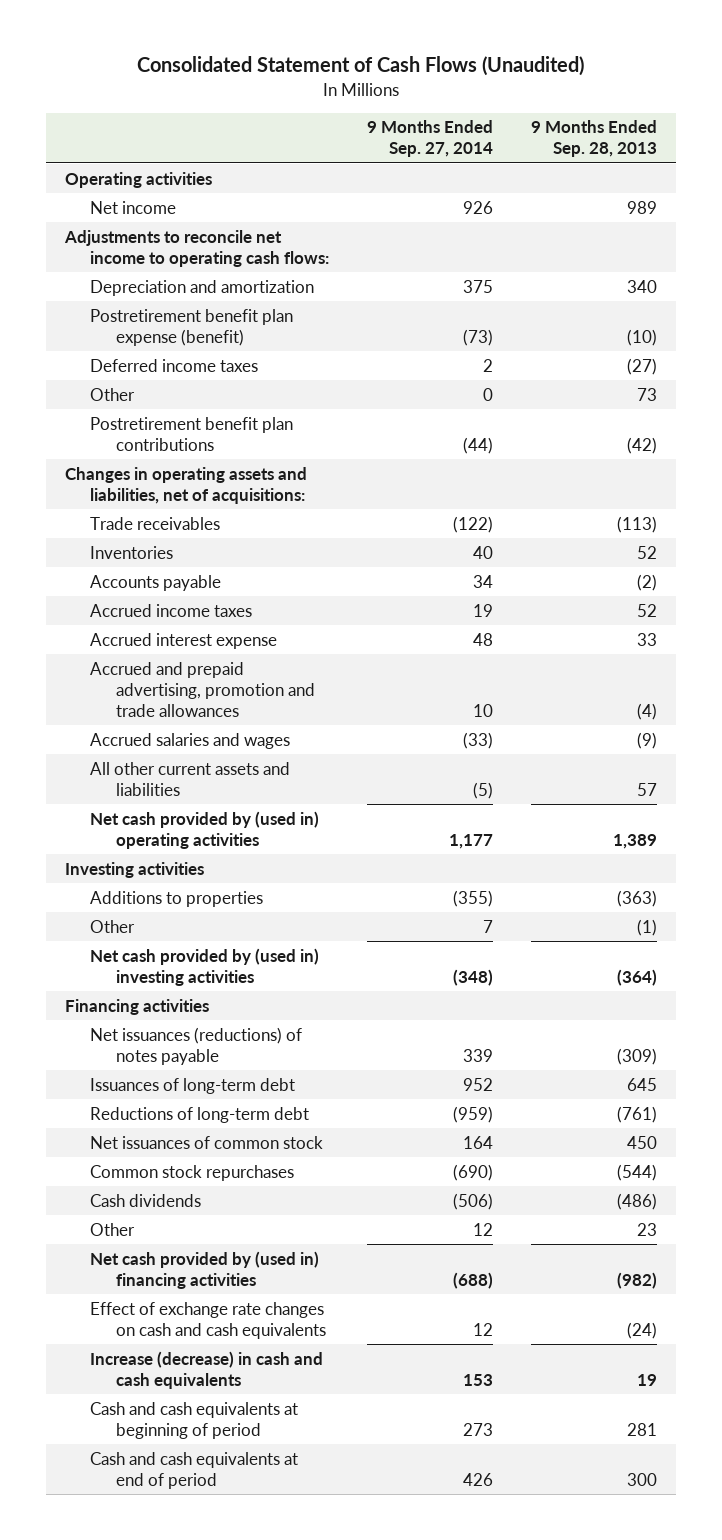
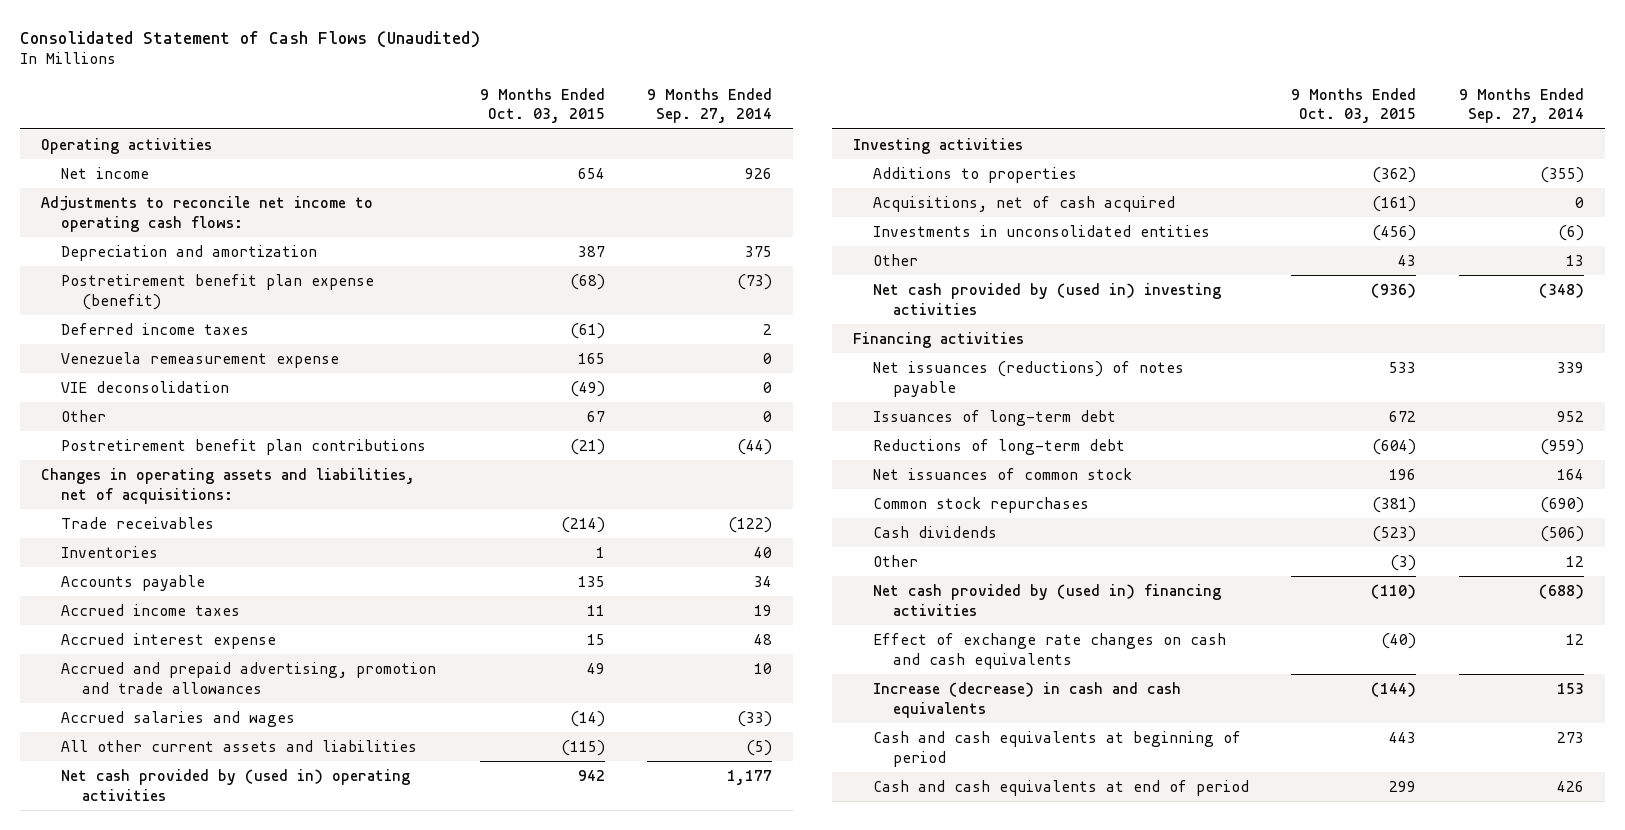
[531,120,658,158] 9 Months Ended Sep. 28, 2013 -> none
none -> [479,87,605,124] 9 Months Ended Oct. 03, 2015
none -> [61,351,340,368] Venezuela remeasurement expense
none -> [61,380,230,393] VIE deconsolidation
none -> [873,195,1176,212] Acquisitions, net of cash acquired
none -> [873,224,1211,237] Investments in unconsolidated entities
[483,919,494,933] 7 -> [1565,254,1584,266] 13

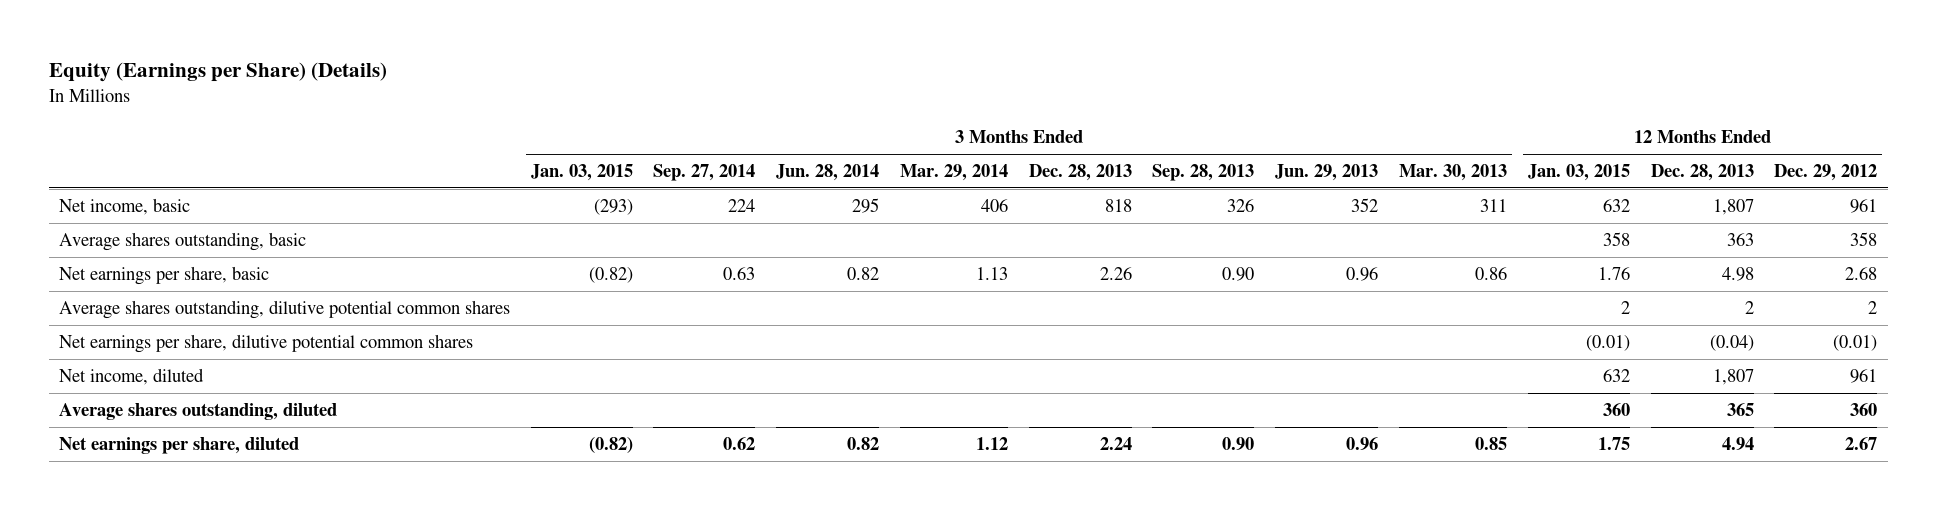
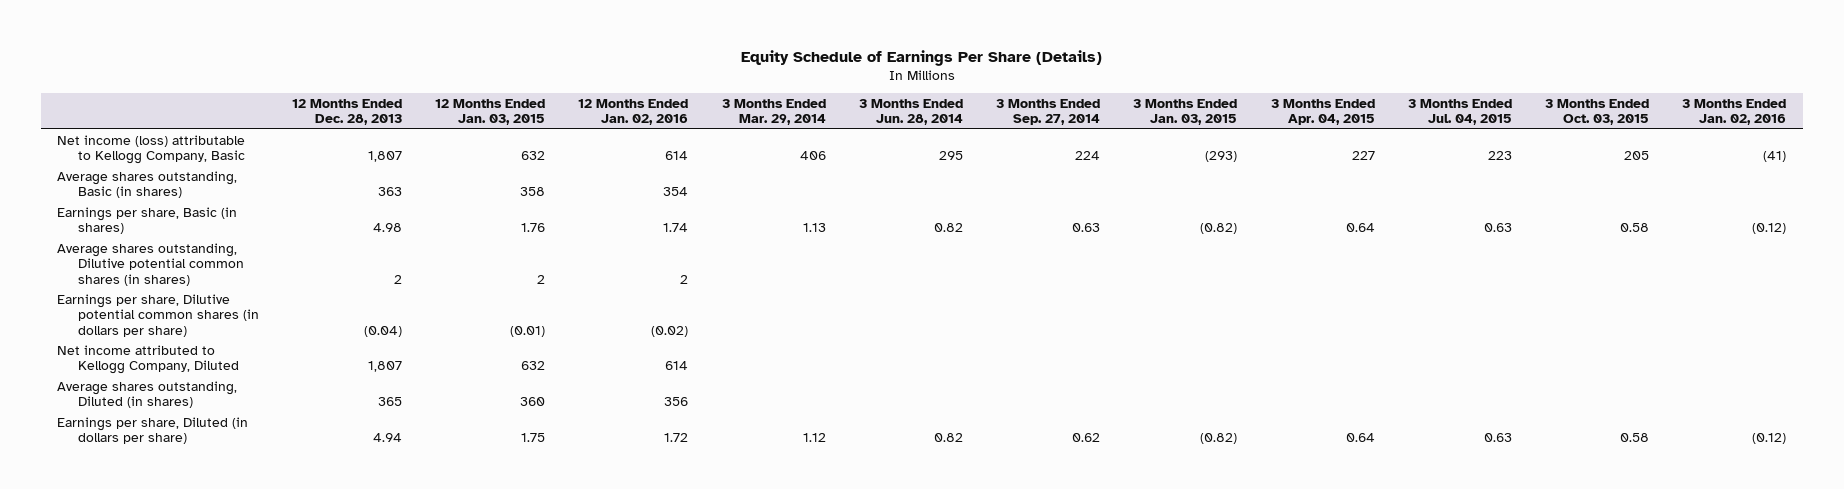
[48,62,387,83] Equity (Earnings per Share) (Details) -> [740,49,1102,66] Equity Schedule of Earnings Per Share (Details)
[1028,164,1132,182] Dec. 28, 2013 -> none
[1152,164,1255,182] Sep. 28, 2013 -> none
[1275,164,1379,182] Jun. 29, 2013 -> none
[1399,164,1508,182] Mar. 30, 2013 -> none
[1774,164,1878,182] Dec. 29, 2012 -> none
none -> [578,98,689,126] 12 Months Ended Jan. 02, 2016
none -> [1270,98,1375,126] 3 Months Ended Apr. 04, 2015
none -> [1407,98,1512,126] 3 Months Ended Jul. 04, 2015
none -> [1545,98,1650,126] 3 Months Ended Oct. 03, 2015
none -> [1682,98,1787,126] 3 Months Ended Jan. 02, 2016
[58,197,190,215] Net income, basic -> [57,134,246,165] Net income (loss) attributable to Kellogg Company, Basic
[58,231,306,251] Average shares outstanding, basic -> [57,170,238,199] Average shares outstanding, Basic (in shares)
[58,265,269,285] Net earnings per share, basic -> [57,206,238,235] Earnings per share, Basic (in shares)
[58,299,510,319] Average shares outstanding, dilutive potential common shares -> [57,242,244,286] Average shares outstanding, Dilutive potential common shares (in shares)
[58,333,473,353] Net earnings per share, dilutive potential common shares -> [57,293,259,337] Earnings per share, Dilutive potential common shares (in dollars per share)
[58,367,204,385] Net income, diluted -> [57,344,239,375] Net income attributed to Kellogg Company, Diluted
[58,402,337,420] Average shares outstanding, diluted -> [57,380,238,409] Average shares outstanding, Diluted (in shares)
[58,436,299,454] Net earnings per share, diluted -> [57,416,249,445] Earnings per share, Diluted (in dollars per share)

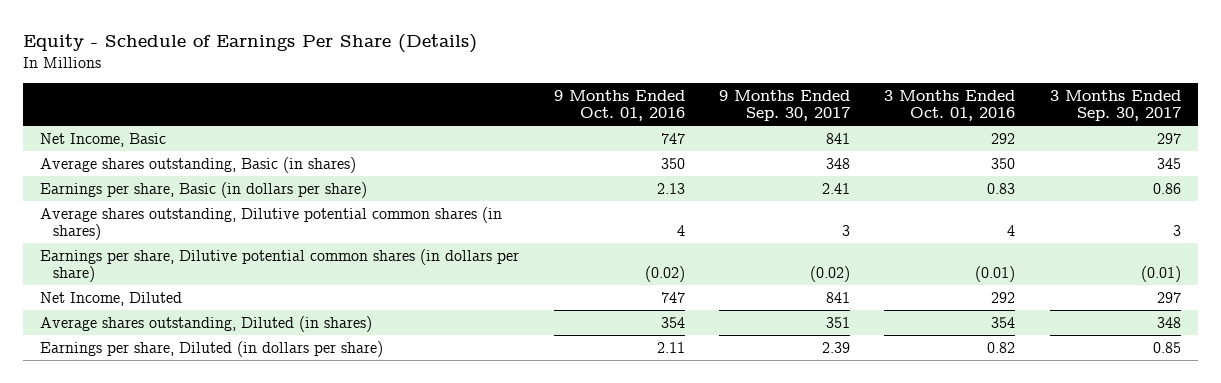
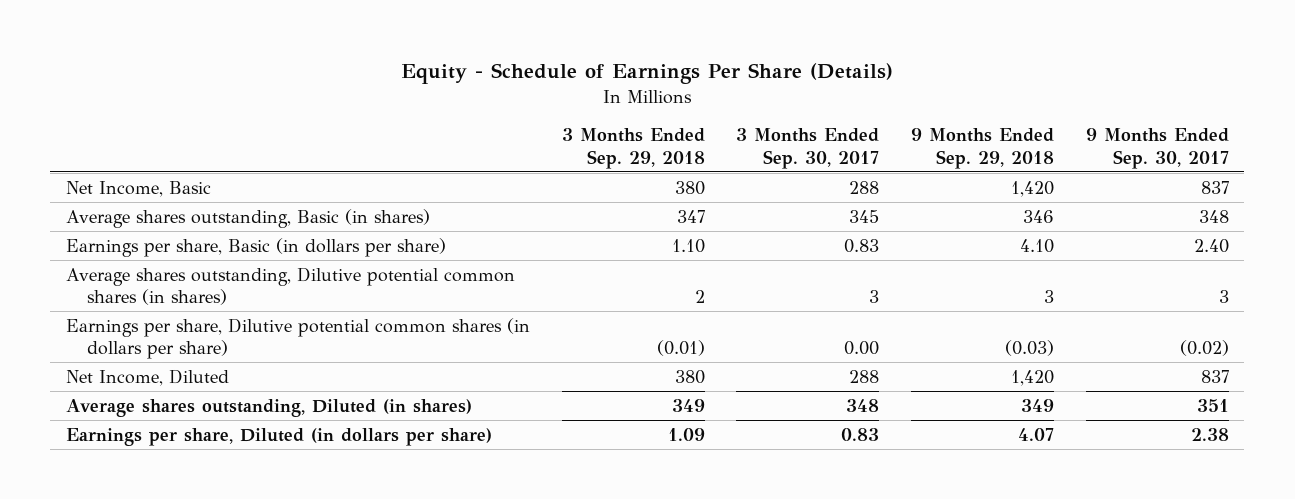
[553,89,685,122] 9 Months Ended Oct. 01, 2016 -> none
[884,89,1016,122] 3 Months Ended Oct. 01, 2016 -> none
none -> [561,128,705,169] 3 Months Ended Sep. 29, 2018
none -> [910,128,1054,169] 9 Months Ended Sep. 29, 2018
[826,132,851,144] 841 -> [1200,180,1229,194] 837
[1156,132,1181,144] 297 -> [849,180,880,194] 288
[822,182,851,194] 2.41 -> [1193,238,1229,253] 2.40
[1152,182,1181,194] 0.86 -> [844,238,880,253] 0.83
[1140,266,1181,283] (0.01) -> [844,340,880,355] 0.00
[826,291,851,303] 841 -> [1200,369,1229,383] 837
[1156,291,1181,303] 297 -> [849,369,880,383] 288
[822,341,851,353] 2.39 -> [1190,427,1229,441] 2.38
[1152,341,1181,353] 0.85 -> [841,427,880,441] 0.83

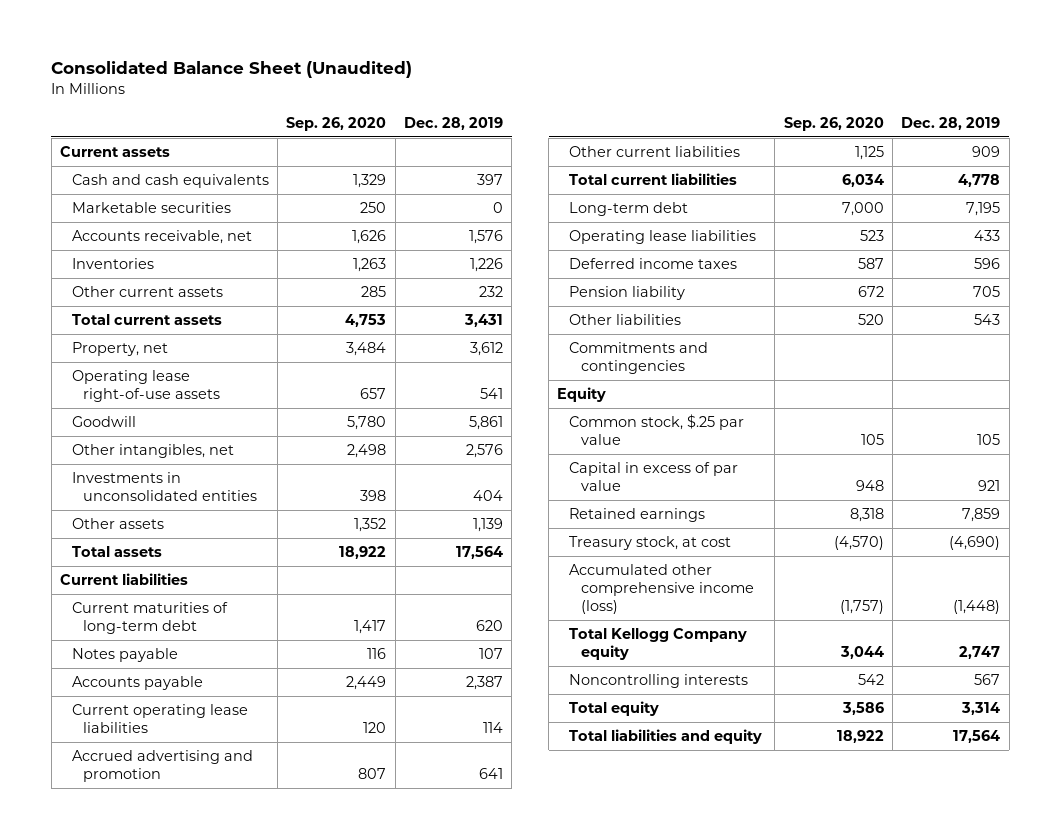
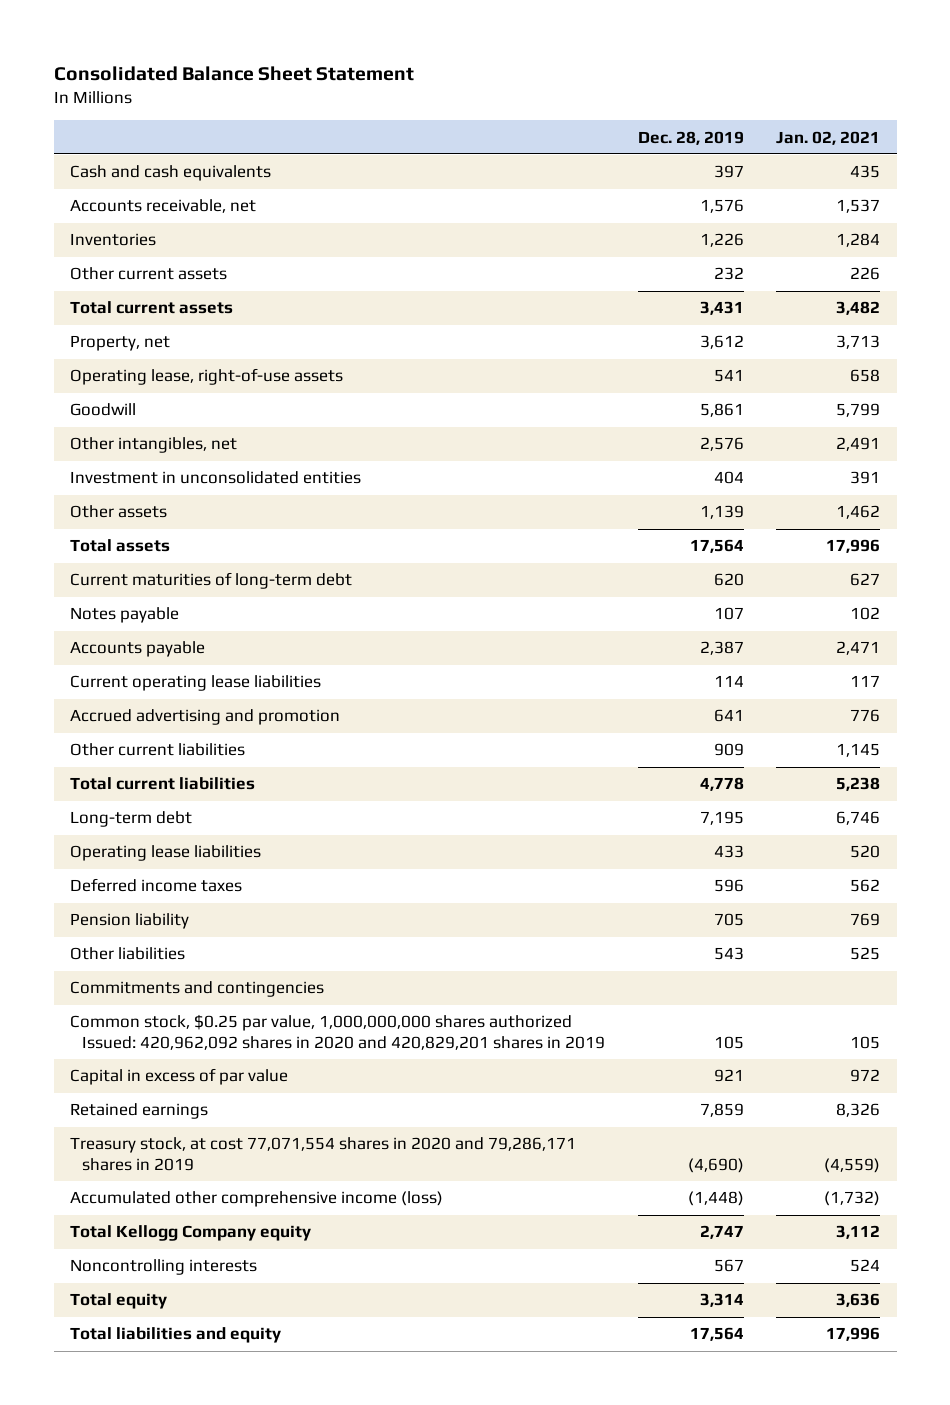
[51,60,413,78] Consolidated Balance Sheet (Unaudited) -> [53,66,414,82] Consolidated Balance Sheet Statement
[286,116,387,131] Sep. 26, 2020 -> none
none -> [776,130,881,145] Jan. 02, 2021
[59,146,170,158] Current assets -> none
[71,202,231,214] Marketable securities -> none
[71,370,221,402] Operating lease right-of-use assets -> [69,368,343,386] Operating lease, right-of-use assets
[71,472,258,501] Investments in unconsolidated entities -> [69,471,361,485] Investment in unconsolidated entities
[59,573,188,586] Current liabilities -> none
[557,387,607,403] Equity -> none
[569,414,745,445] Common stock, $.25 par value -> [69,1014,606,1050] Common stock, $0.25 par value, 1,000,000,000 shares authorized Issued: 420,962,092 shares in 2020 and 420,829,201 shares in 2019
[569,536,732,551] Treasury stock, at cost -> [69,1137,576,1171] Treasury stock, at cost 77,071,554 shares in 2020 and 79,286,171 shares in 2019

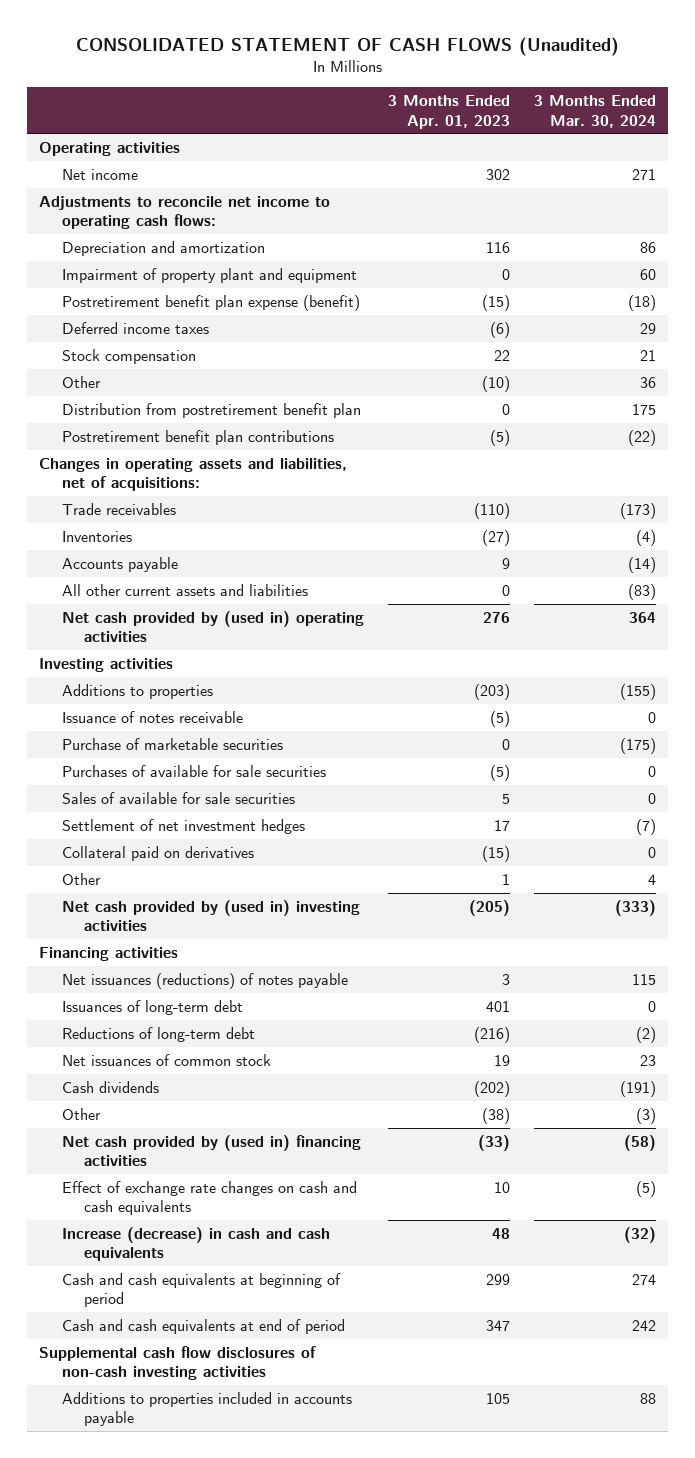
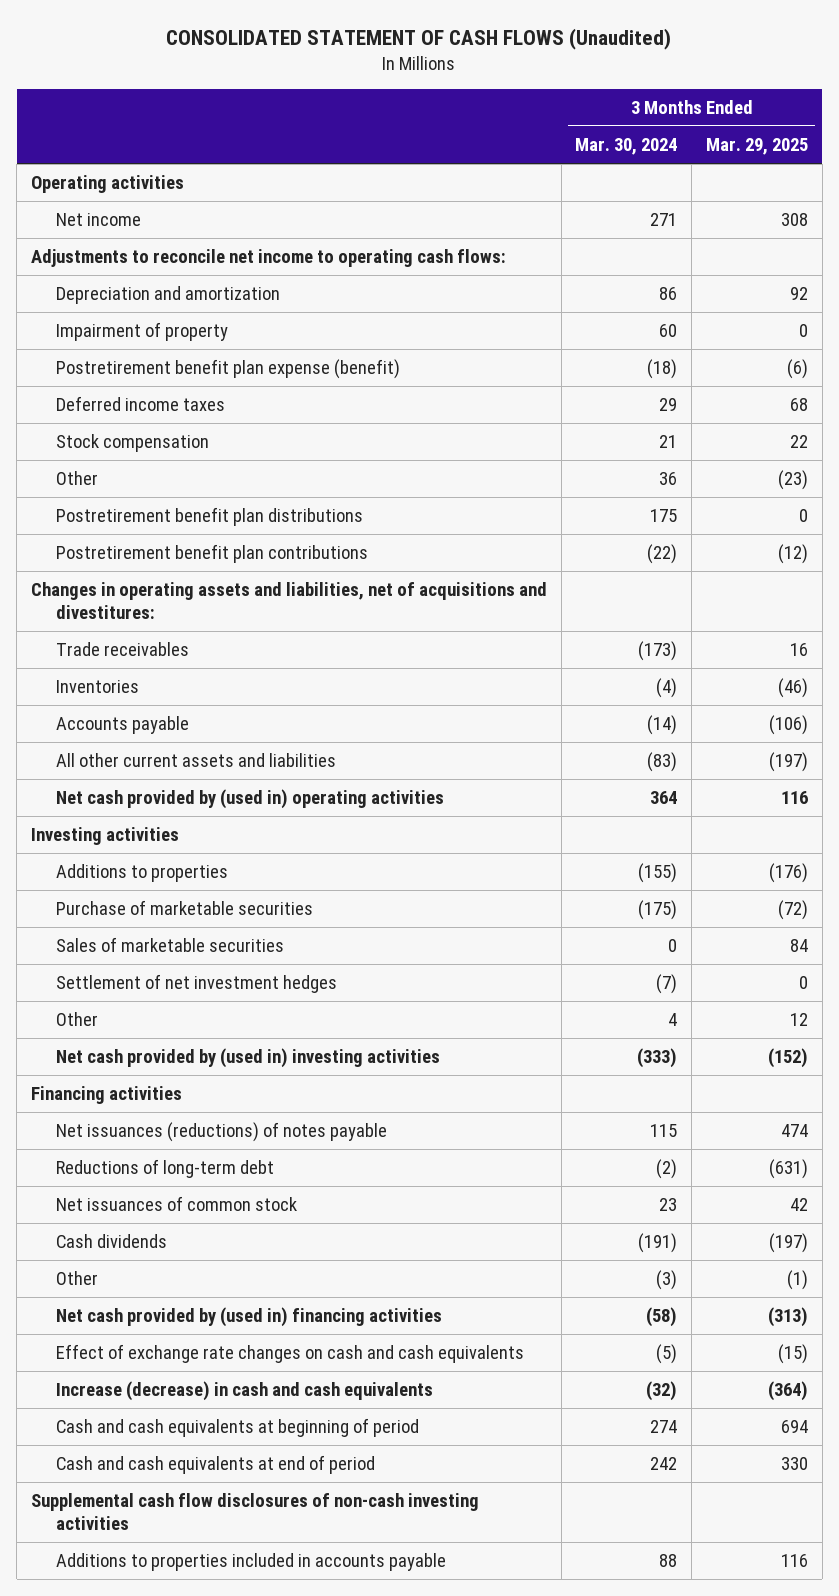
[387,94,510,129] 3 Months Ended Apr. 01, 2023 -> none
none -> [705,137,808,155] Mar. 29, 2025
[61,267,357,283] Impairment of property plant and equipment -> [55,322,228,342] Impairment of property
[61,402,361,418] Distribution from postretirement benefit plan -> [55,507,363,527] Postretirement benefit plan distributions
[39,457,348,492] Changes in operating assets and liabilities, net of acquisitions: -> [31,582,548,620] Changes in operating assets and liabilities, net of acquisitions and divestitures:
[61,710,243,723] Issuance of notes receivable -> none
[61,764,326,777] Purchases of available for sale securities -> none
[61,791,295,804] Sales of available for sale securities -> none
none -> [55,937,284,953] Sales of marketable securities
[61,845,254,861] Collateral paid on derivatives -> none
[61,999,243,1015] Issuances of long-term debt -> none

